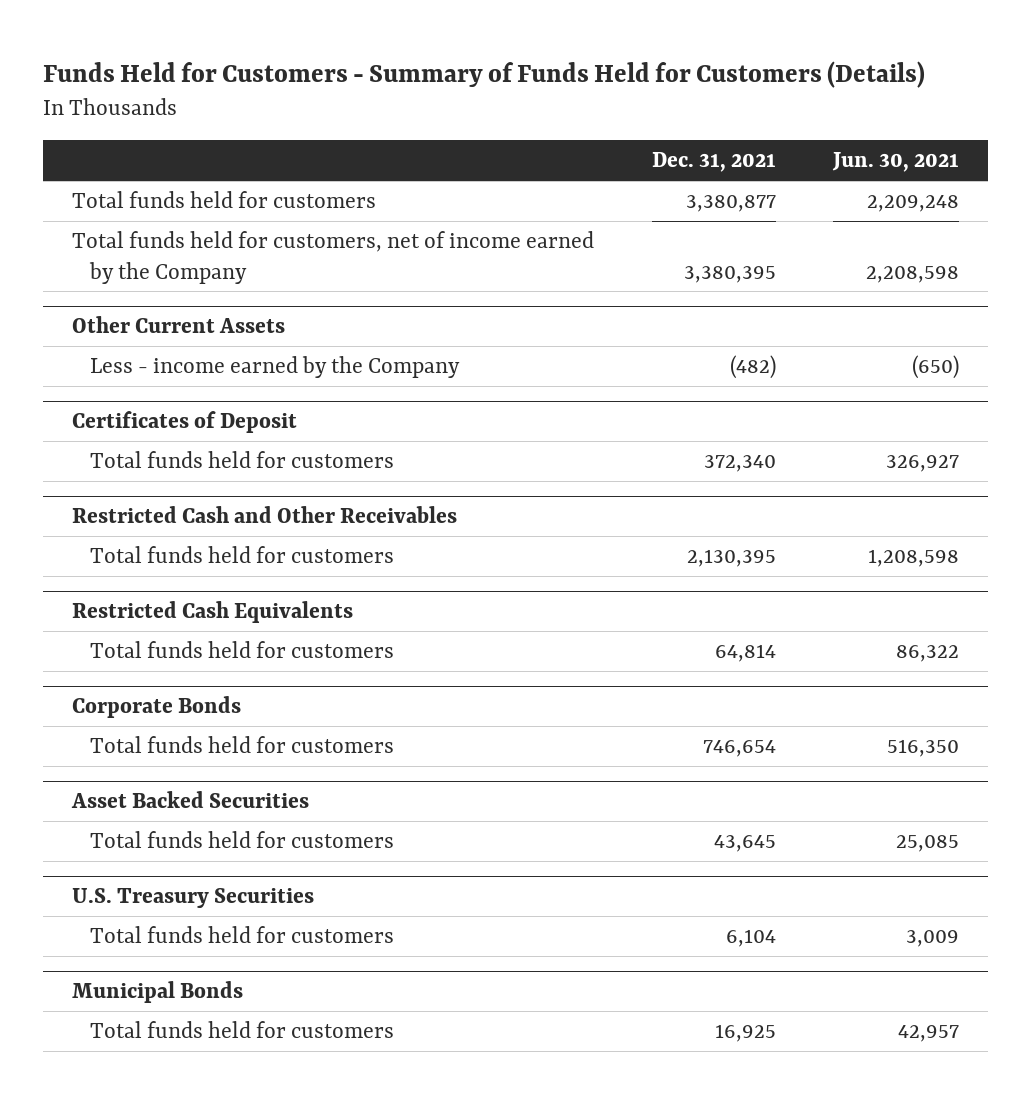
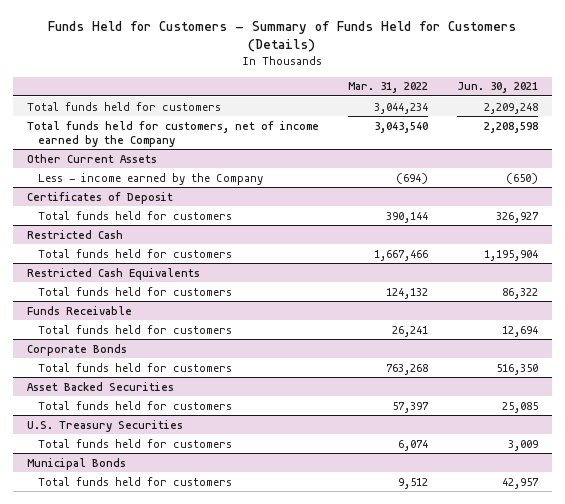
[651,152,776,173] Dec. 31, 2021 -> none
none -> [347,82,428,94] Mar. 31, 2022
[72,506,458,524] Restricted Cash and Other Receivables -> none
none -> [27,229,124,239] Restricted Cash
[868,548,960,567] 1,208,598 -> [483,249,538,261] 1,195,904
none -> [27,305,133,315] Funds Receivable
none -> [38,324,233,334] Total funds held for customers

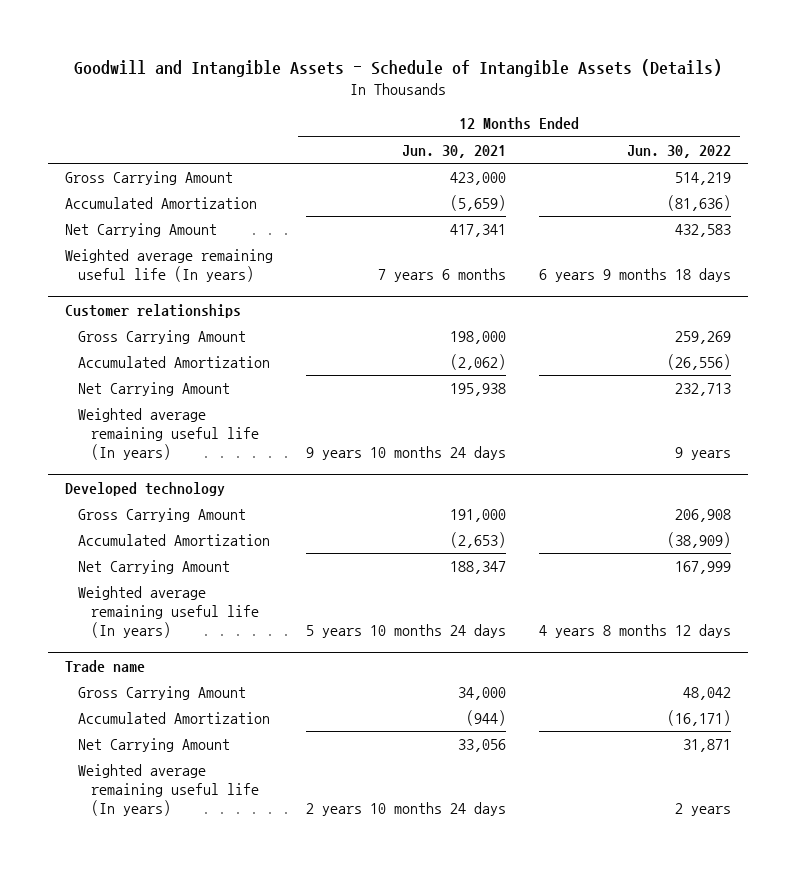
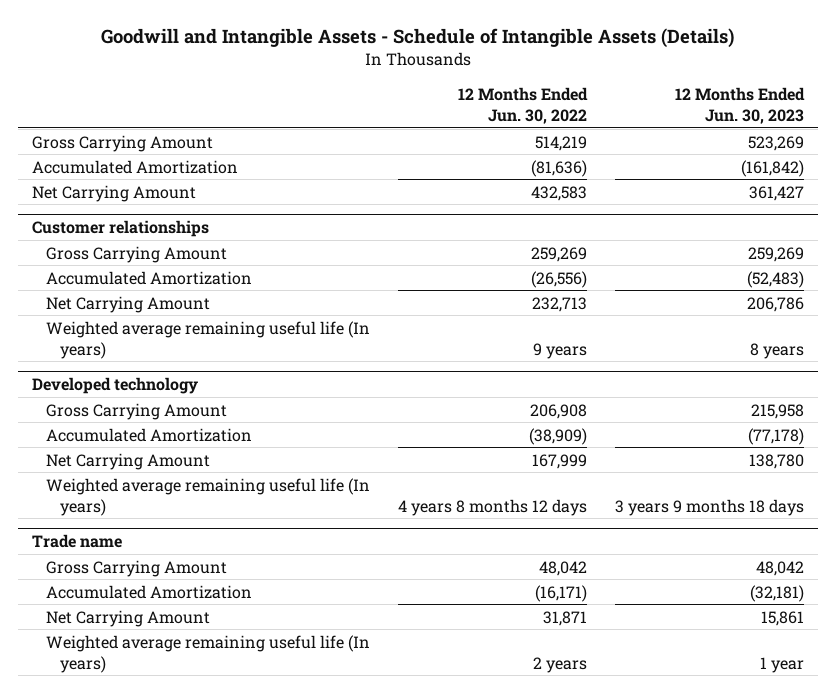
[402,144,507,158] Jun. 30, 2021 -> none
none -> [674,86,805,124] 12 Months Ended Jun. 30, 2023
[65,249,274,283] Weighted average remaining useful life (In years) -> none

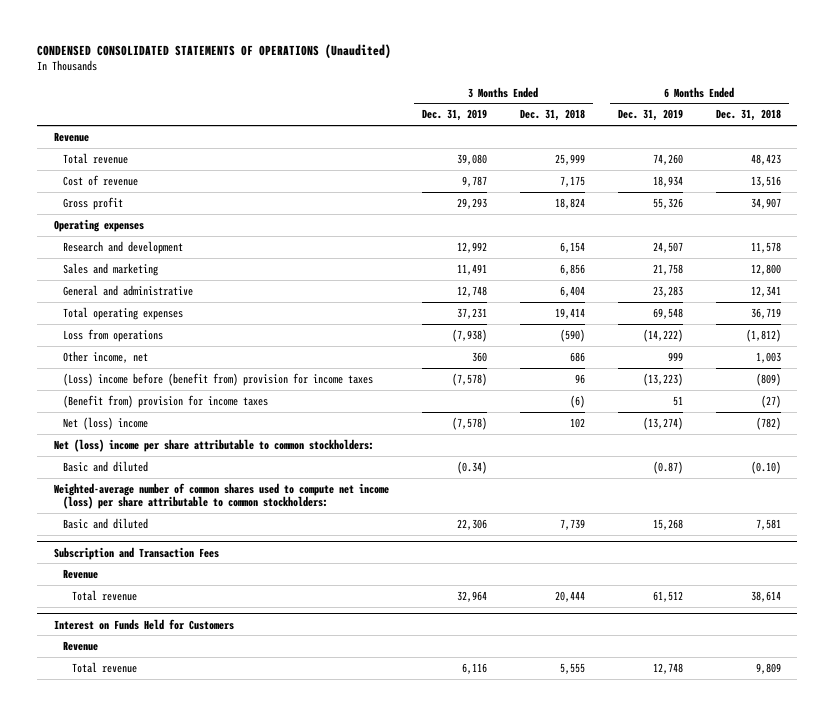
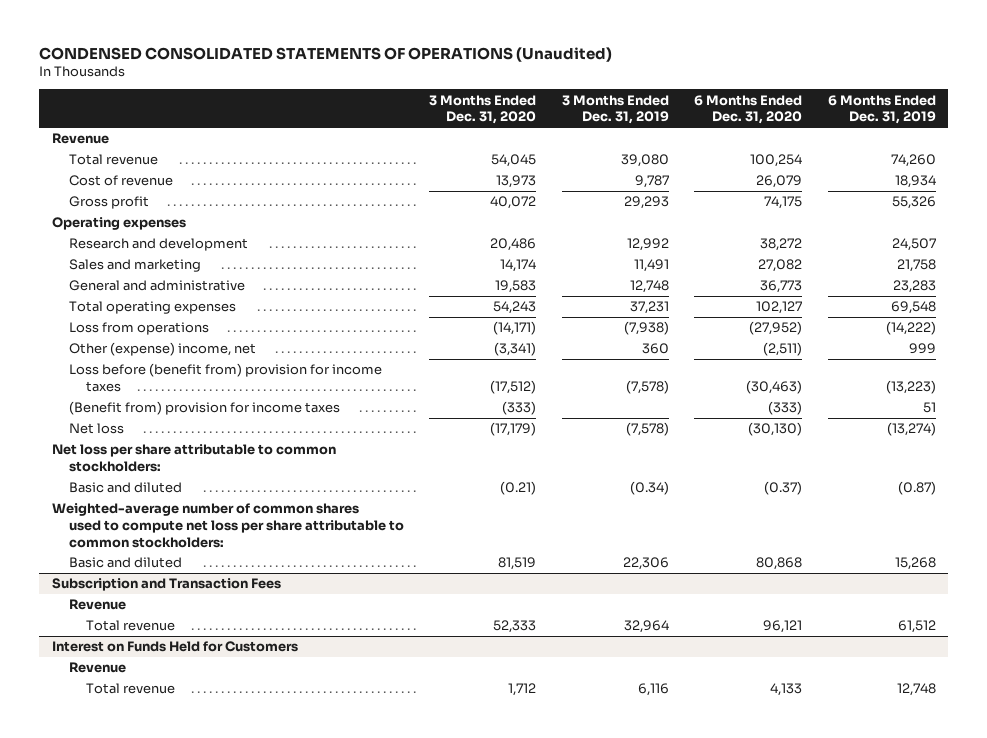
[519,109,585,122] Dec. 31, 2018 -> none
[715,109,781,122] Dec. 31, 2018 -> none
none -> [429,94,537,125] 3 Months Ended Dec. 31, 2020
none -> [694,94,803,125] 6 Months Ended Dec. 31, 2020
[62,350,148,363] Other income, net -> [68,342,256,357] Other (expense) income, net
[62,372,373,386] (Loss) income before (benefit from) provision for income taxes -> [68,363,382,392] Loss before (benefit from) provision for income taxes
[62,416,148,430] Net (loss) income -> [68,423,124,435] Net loss
[53,438,374,452] Net (loss) income per share attributable to common stockholders: -> [51,444,336,472] Net loss per share attributable to common stockholders:
[53,482,389,510] Weighted-average number of common shares used to compute net income (loss) per share attributable to common stockholders: -> [51,503,404,548] Weighted-average number of common shares used to compute net loss per share attributable to common stockholders:

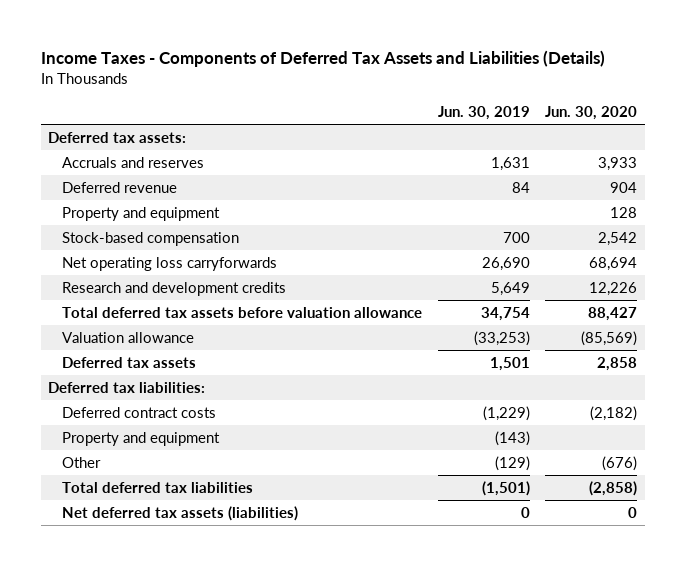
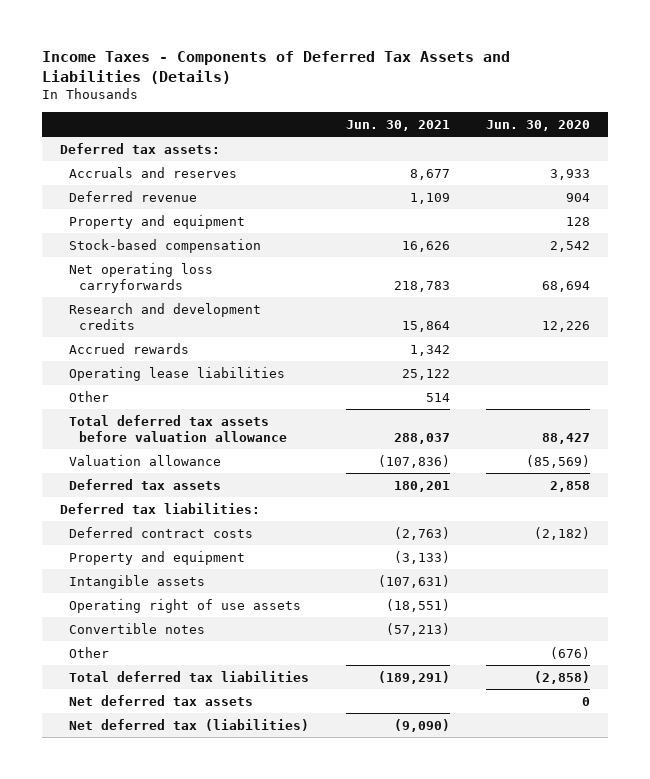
[437,105,530,120] Jun. 30, 2019 -> none
none -> [345,119,450,131] Jun. 30, 2021
none -> [69,342,190,354] Accrued rewards
none -> [69,366,286,381] Operating lease liabilities
none -> [69,390,110,402] Other
none -> [69,574,206,589] Intangible assets
none -> [69,598,302,613] Operating right of use assets
none -> [69,622,206,634] Convertible notes
[62,506,299,522] Net deferred tax assets (liabilities) -> [69,694,254,706] Net deferred tax assets
none -> [69,718,310,731] Net deferred tax (liabilities)

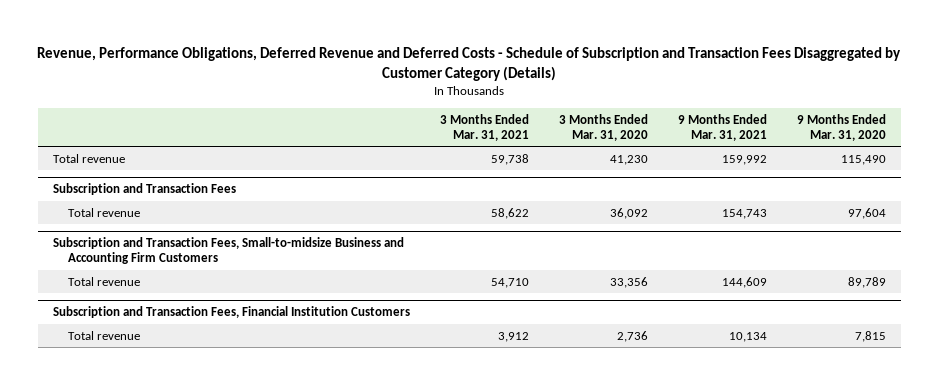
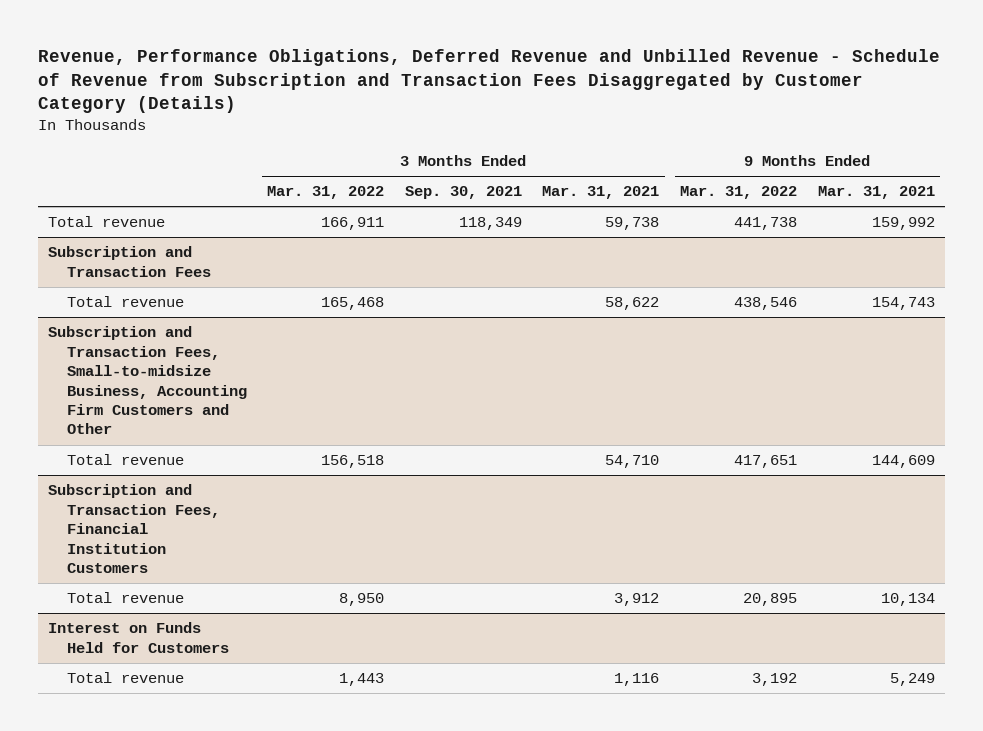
[37,46,902,81] Revenue, Performance Obligations, Deferred Revenue and Deferred Costs - Schedule of Subscription and Transaction Fees Disaggregated by Customer Category (Details) -> [37,48,940,114] Revenue, Performance Obligations, Deferred Revenue and Unbilled Revenue - Schedule of Revenue from Subscription and Transaction Fees Disaggregated by Customer Category (Details)
[558,113,648,141] 3 Months Ended Mar. 31, 2020 -> none
[797,113,887,141] 9 Months Ended Mar. 31, 2020 -> none
none -> [267,186,385,200] Mar. 31, 2022
none -> [404,186,522,200] Sep. 30, 2021
none -> [679,186,797,200] Mar. 31, 2022
[52,237,404,265] Subscription and Transaction Fees, Small-to-midsize Business and Accounting Firm Customers -> [48,326,247,435] Subscription and Transaction Fees, Small-to-midsize Business, Accounting Firm Customers and Other
none -> [48,622,229,653] Interest on Funds Held for Customers
none -> [66,672,184,684] Total revenue

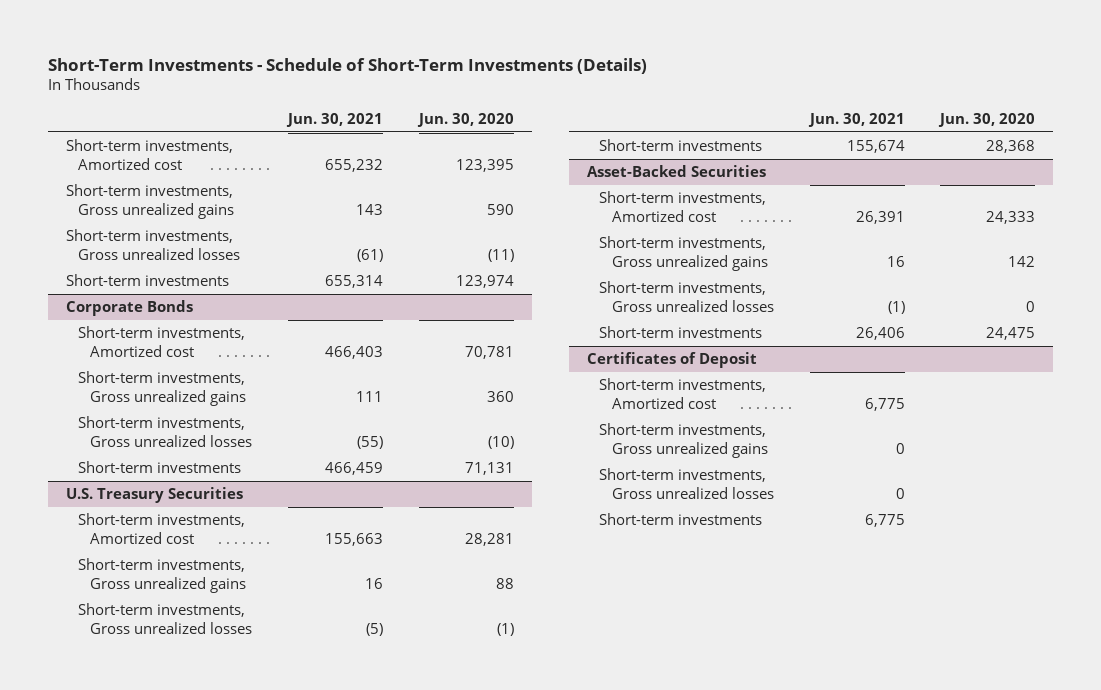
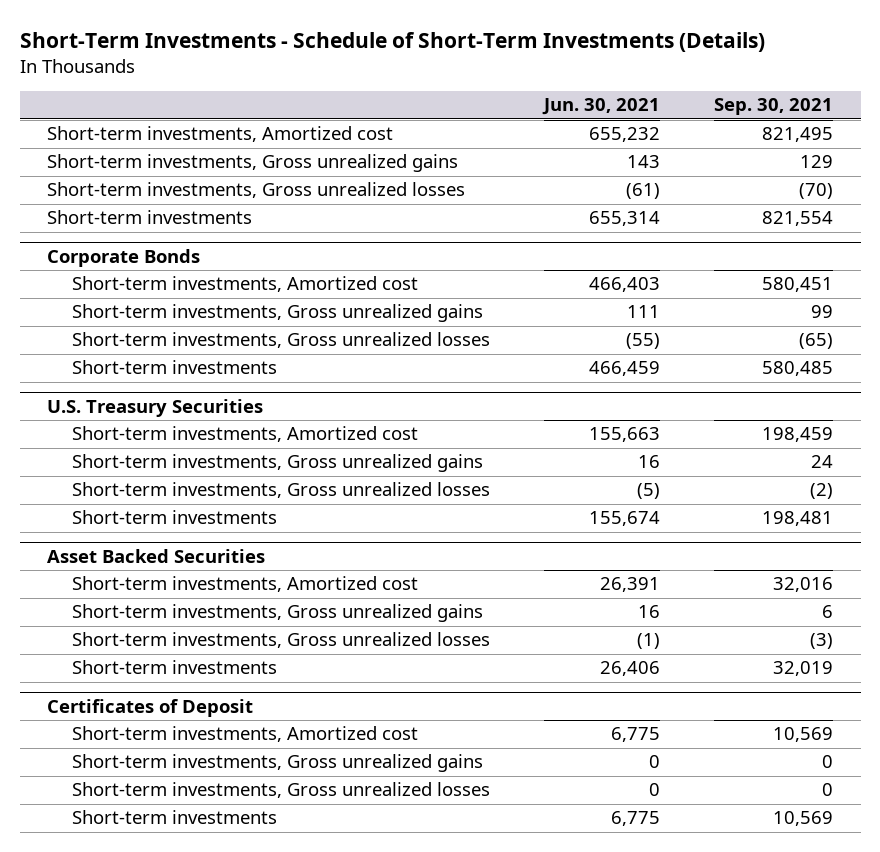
[417,112,515,127] Jun. 30, 2020 -> none
none -> [714,98,834,116] Sep. 30, 2021
[586,165,766,178] Asset-Backed Securities -> [46,549,265,564] Asset Backed Securities

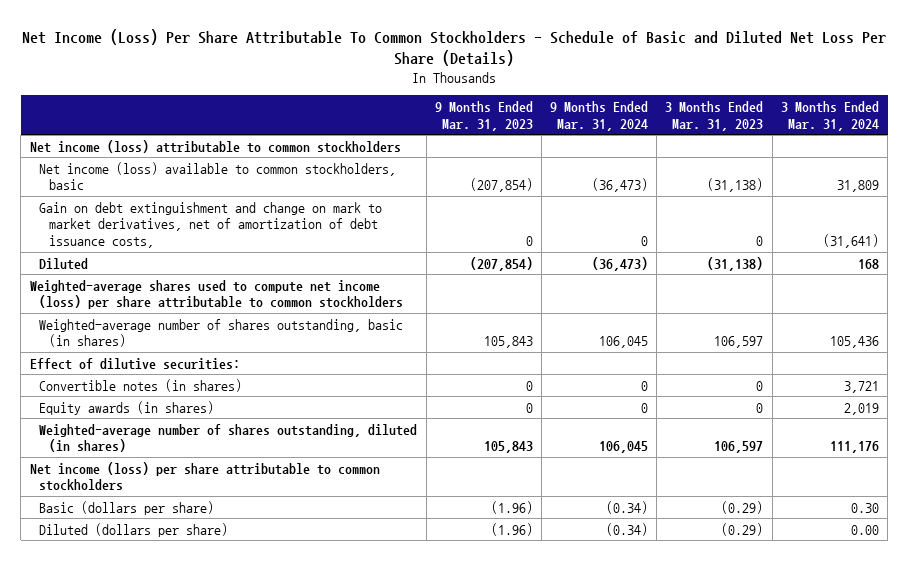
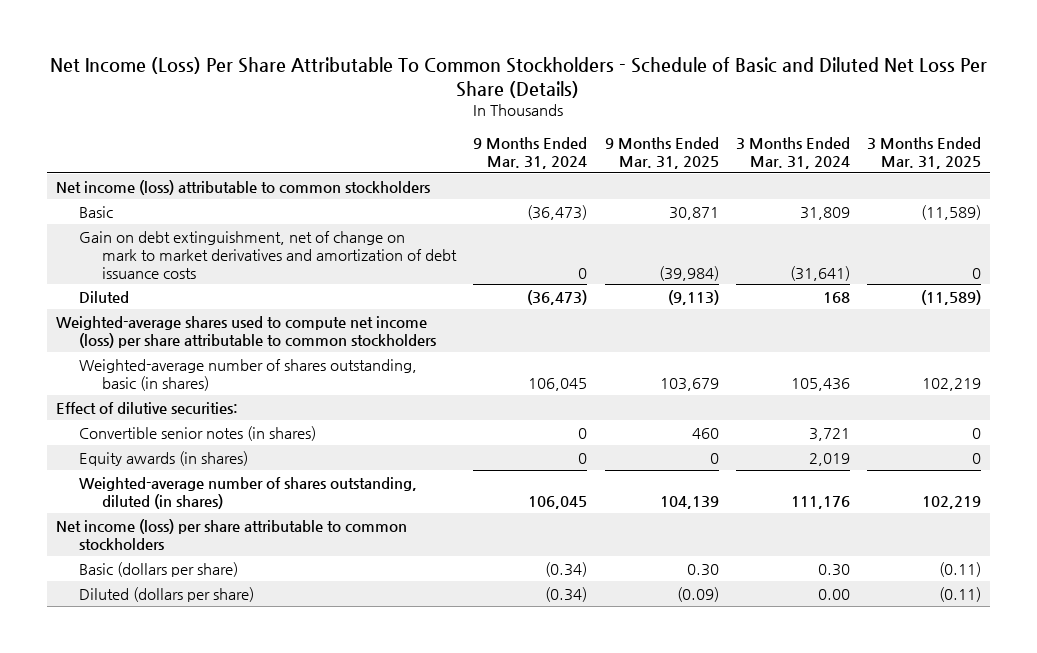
[434,100,533,131] 9 Months Ended Mar. 31, 2023 -> none
[665,100,764,131] 3 Months Ended Mar. 31, 2023 -> none
none -> [604,136,719,169] 9 Months Ended Mar. 31, 2025
none -> [867,136,982,169] 3 Months Ended Mar. 31, 2025
[39,161,397,191] Net income (loss) available to common stockholders, basic -> [79,205,114,218] Basic
[39,201,383,249] Gain on debt extinguishment and change on mark to market derivatives, net of amortization of debt issuance costs, -> [79,230,458,279] Gain on debt extinguishment, net of change on mark to market derivatives and amortization of debt issuance costs
[39,378,243,392] Convertible notes (in shares) -> [79,425,317,441] Convertible senior notes (in shares)

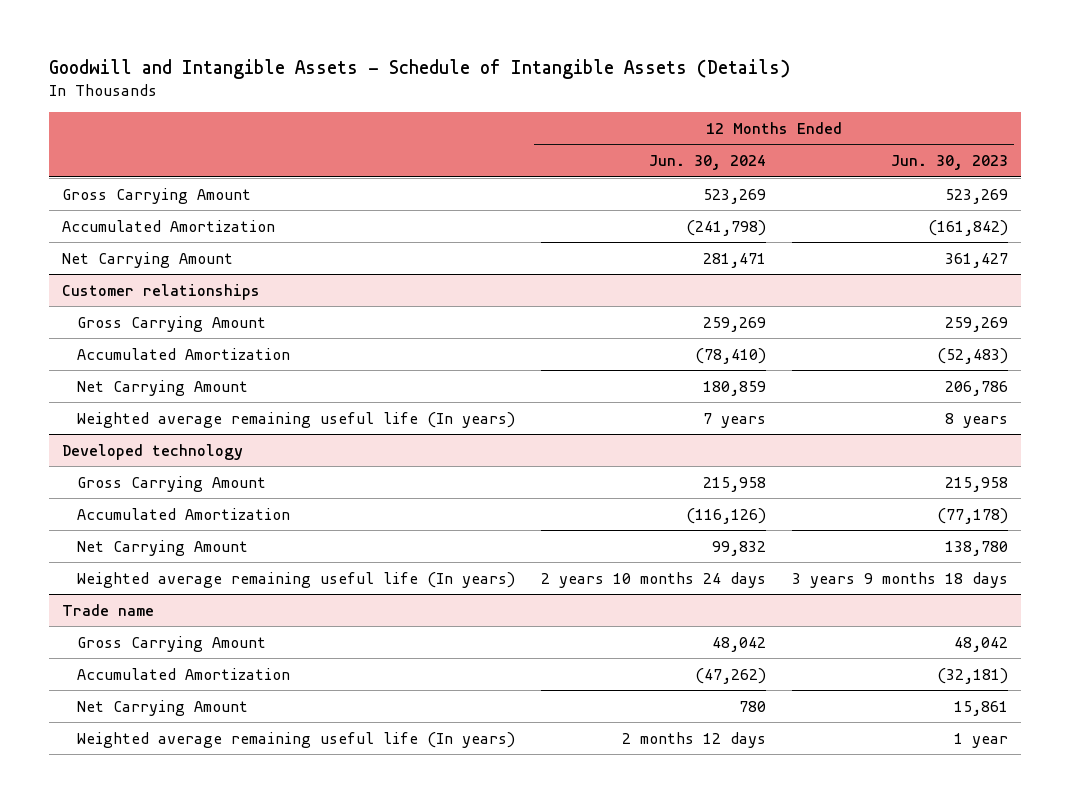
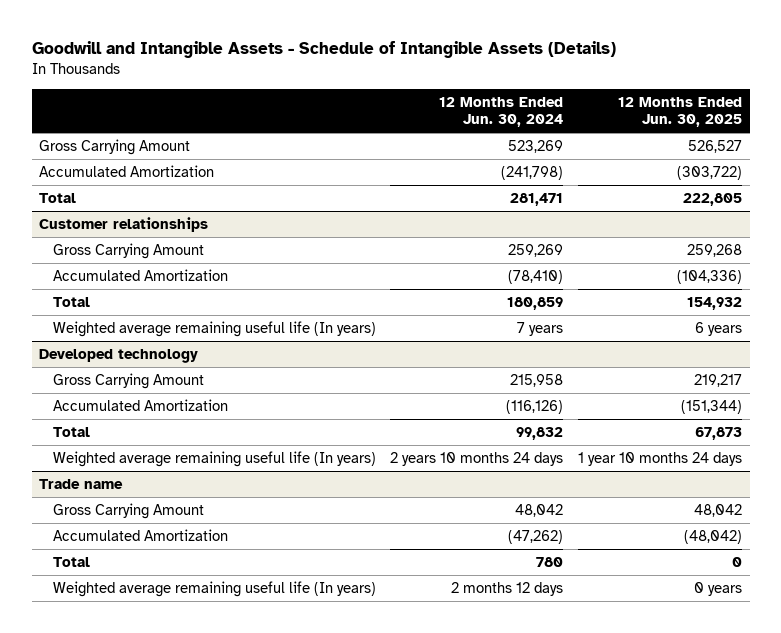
[890,155,1008,171] Jun. 30, 2023 -> none
none -> [618,96,743,128] 12 Months Ended Jun. 30, 2025
[62,251,234,268] Net Carrying Amount -> [39,193,77,204] Total
[76,379,248,396] Net Carrying Amount -> [52,297,90,308] Total
[76,539,248,556] Net Carrying Amount -> [52,427,90,438] Total
[76,699,248,716] Net Carrying Amount -> [52,557,90,568] Total

